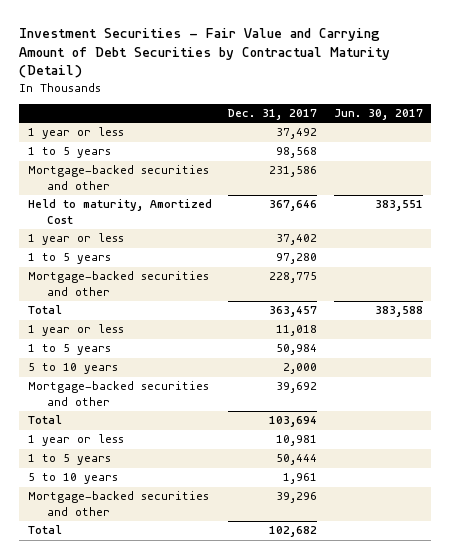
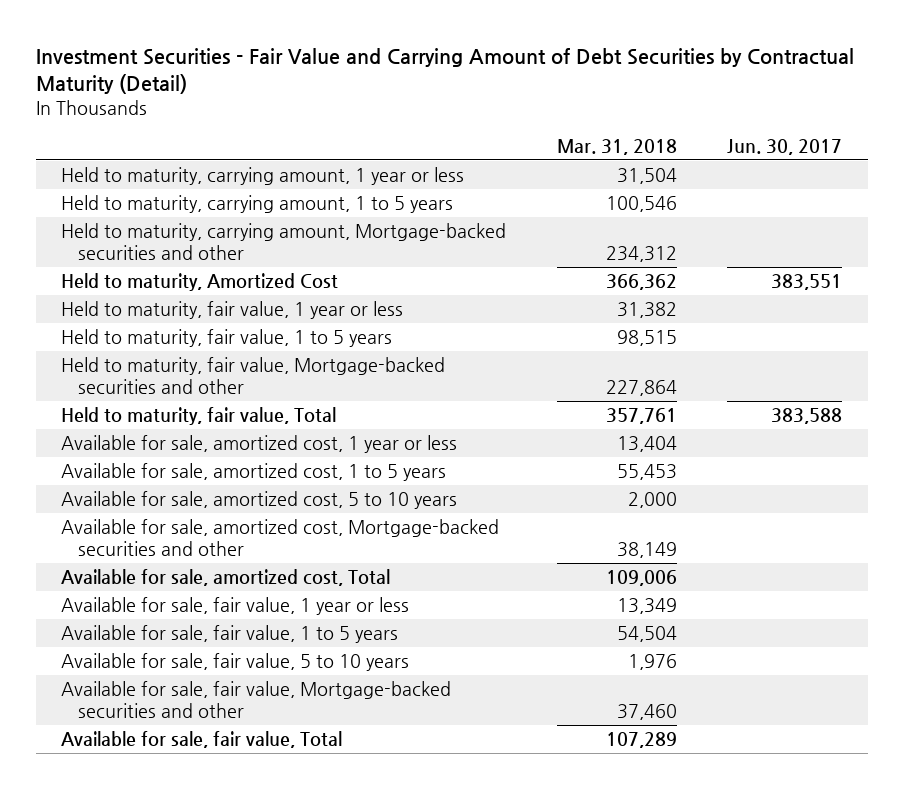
[228,109,318,121] Dec. 31, 2017 -> none
none -> [556,138,677,155] Mar. 31, 2018
[27,127,124,140] 1 year or less -> [61,167,465,186] Held to maturity, carrying amount, 1 year or less
[27,147,111,159] 1 to 5 years -> [61,195,454,214] Held to maturity, carrying amount, 1 to 5 years
[27,165,209,190] Mortgage-backed securities and other -> [61,223,507,260] Held to maturity, carrying amount, Mortgage-backed securities and other
[27,233,124,246] 1 year or less -> [61,301,404,320] Held to maturity, fair value, 1 year or less
[27,253,111,265] 1 to 5 years -> [61,329,393,348] Held to maturity, fair value, 1 to 5 years
[27,271,209,296] Mortgage-backed securities and other -> [61,357,446,394] Held to maturity, fair value, Mortgage-backed securities and other
[27,305,62,315] Total -> [61,407,337,426] Held to maturity, fair value, Total
[27,324,124,337] 1 year or less -> [61,435,458,454] Available for sale, amortized cost, 1 year or less
[27,344,111,356] 1 to 5 years -> [61,463,447,482] Available for sale, amortized cost, 1 to 5 years
[27,363,118,375] 5 to 10 years -> [61,491,458,510] Available for sale, amortized cost, 5 to 10 years
[27,381,209,406] Mortgage-backed securities and other -> [61,519,500,556] Available for sale, amortized cost, Mortgage-backed securities and other
[27,415,62,425] Total -> [61,569,391,587] Available for sale, amortized cost, Total
[27,434,124,447] 1 year or less -> [61,597,410,616] Available for sale, fair value, 1 year or less
[27,454,111,466] 1 to 5 years -> [61,625,399,644] Available for sale, fair value, 1 to 5 years
[27,473,118,485] 5 to 10 years -> [61,653,410,672] Available for sale, fair value, 5 to 10 years
[27,491,209,516] Mortgage-backed securities and other -> [61,681,452,718] Available for sale, fair value, Mortgage-backed securities and other
[27,525,62,535] Total -> [61,731,343,749] Available for sale, fair value, Total

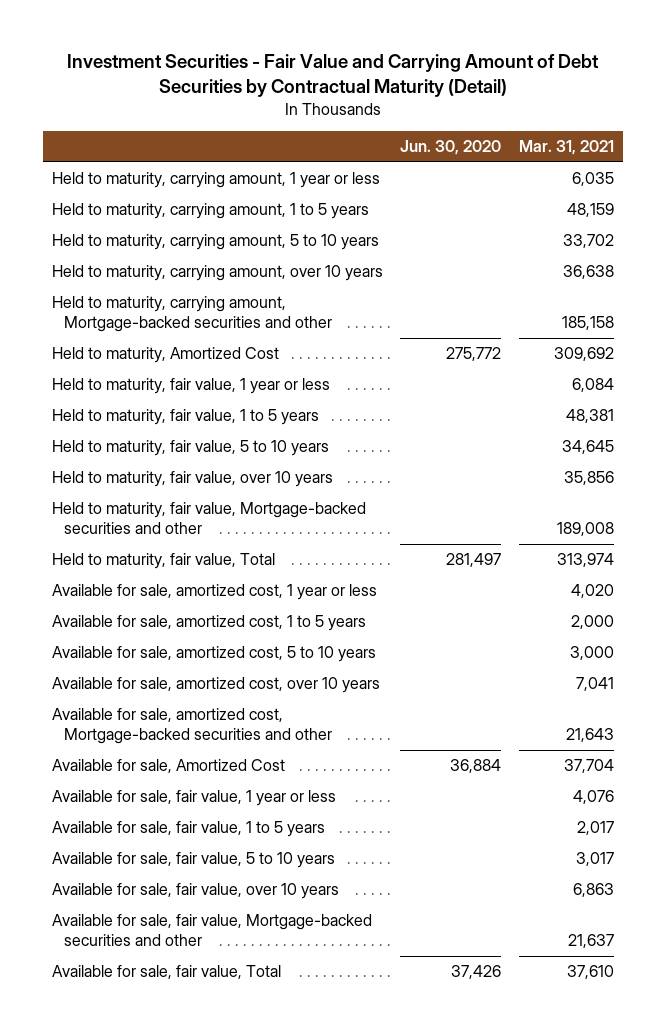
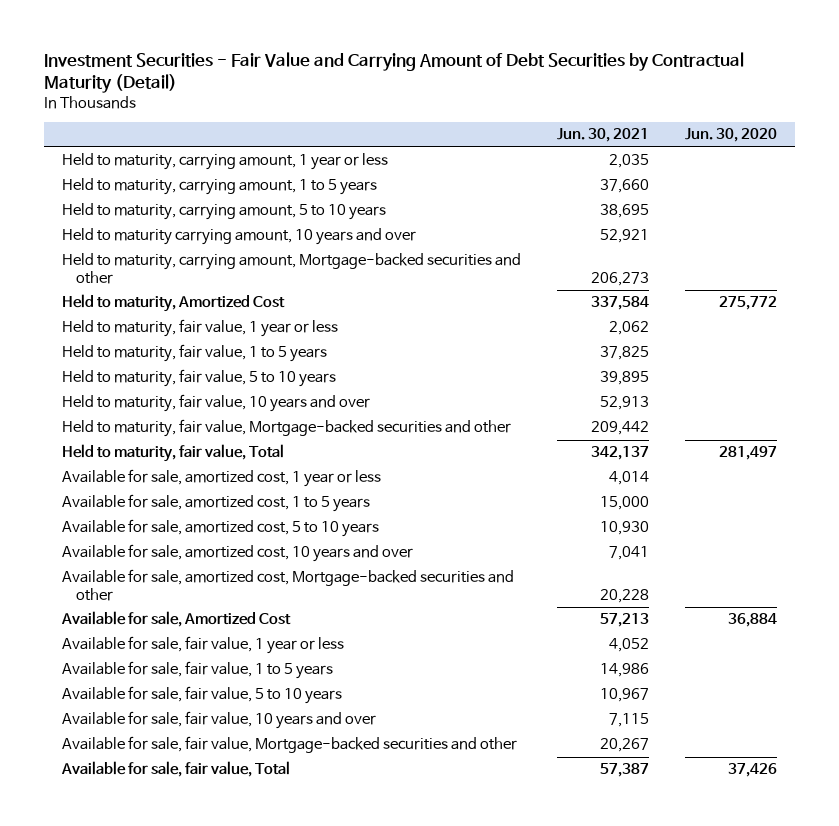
[519,140,615,156] Mar. 31, 2021 -> none
none -> [557,128,650,143] Jun. 30, 2021
[51,265,383,282] Held to maturity, carrying amount, over 10 years -> [62,228,417,246] Held to maturity carrying amount, 10 years and over
[51,471,333,488] Held to maturity, fair value, over 10 years -> [62,394,371,413] Held to maturity, fair value, 10 years and over
[51,677,380,694] Available for sale, amortized cost, over 10 years -> [62,544,414,563] Available for sale, amortized cost, 10 years and over
[51,883,339,900] Available for sale, fair value, over 10 years -> [62,711,377,730] Available for sale, fair value, 10 years and over

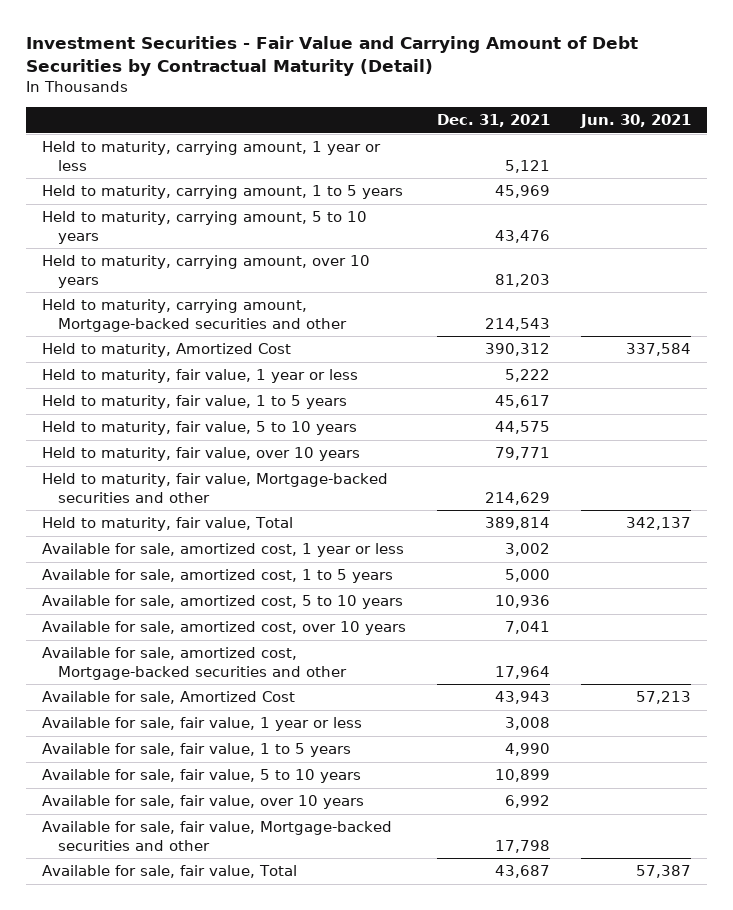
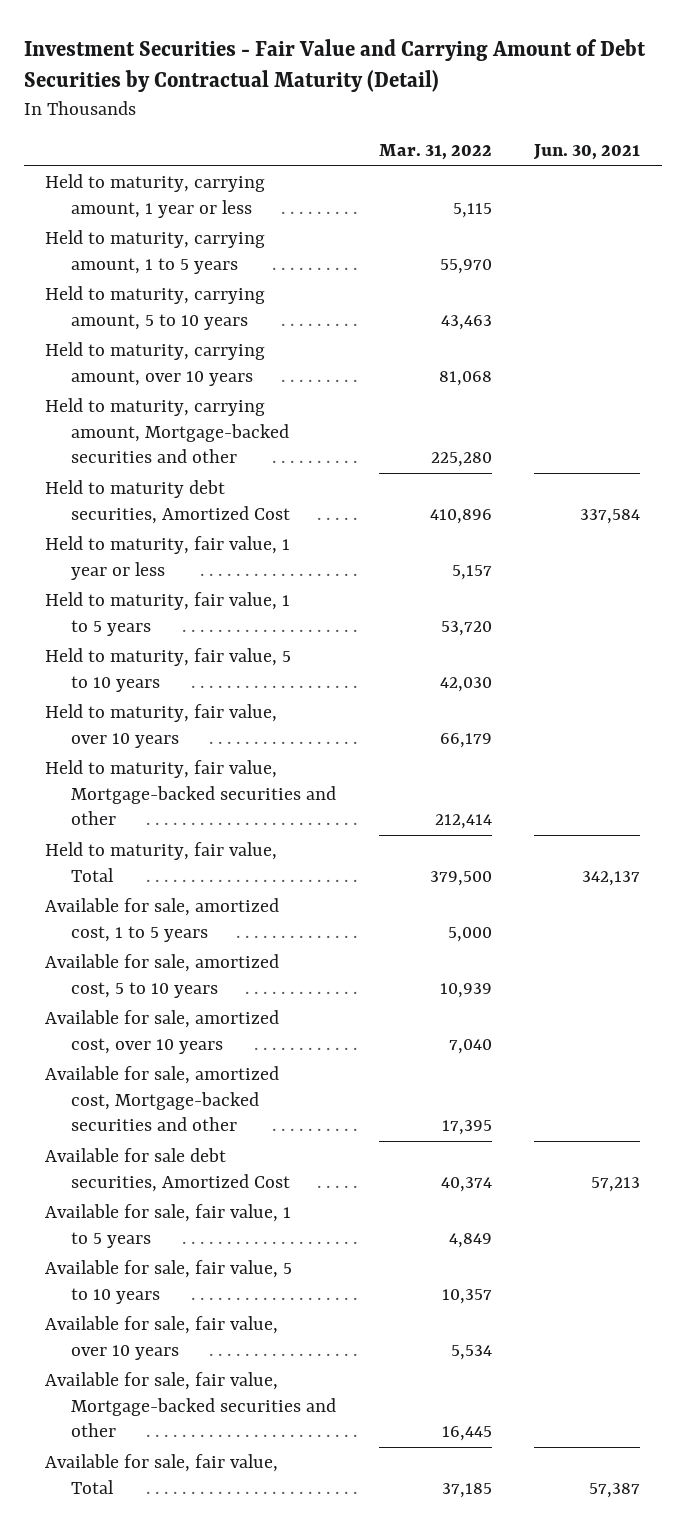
[436,114,550,128] Dec. 31, 2021 -> none
none -> [378,144,492,161] Mar. 31, 2022
[41,343,291,358] Held to maturity, Amortized Cost -> [45,480,291,524] Held to maturity debt securities, Amortized Cost
[41,543,404,558] Available for sale, amortized cost, 1 year or less -> none
[41,717,362,732] Available for sale, fair value, 1 year or less -> none
[41,691,295,705] Available for sale, Amortized Cost -> [45,1148,291,1192] Available for sale debt securities, Amortized Cost

